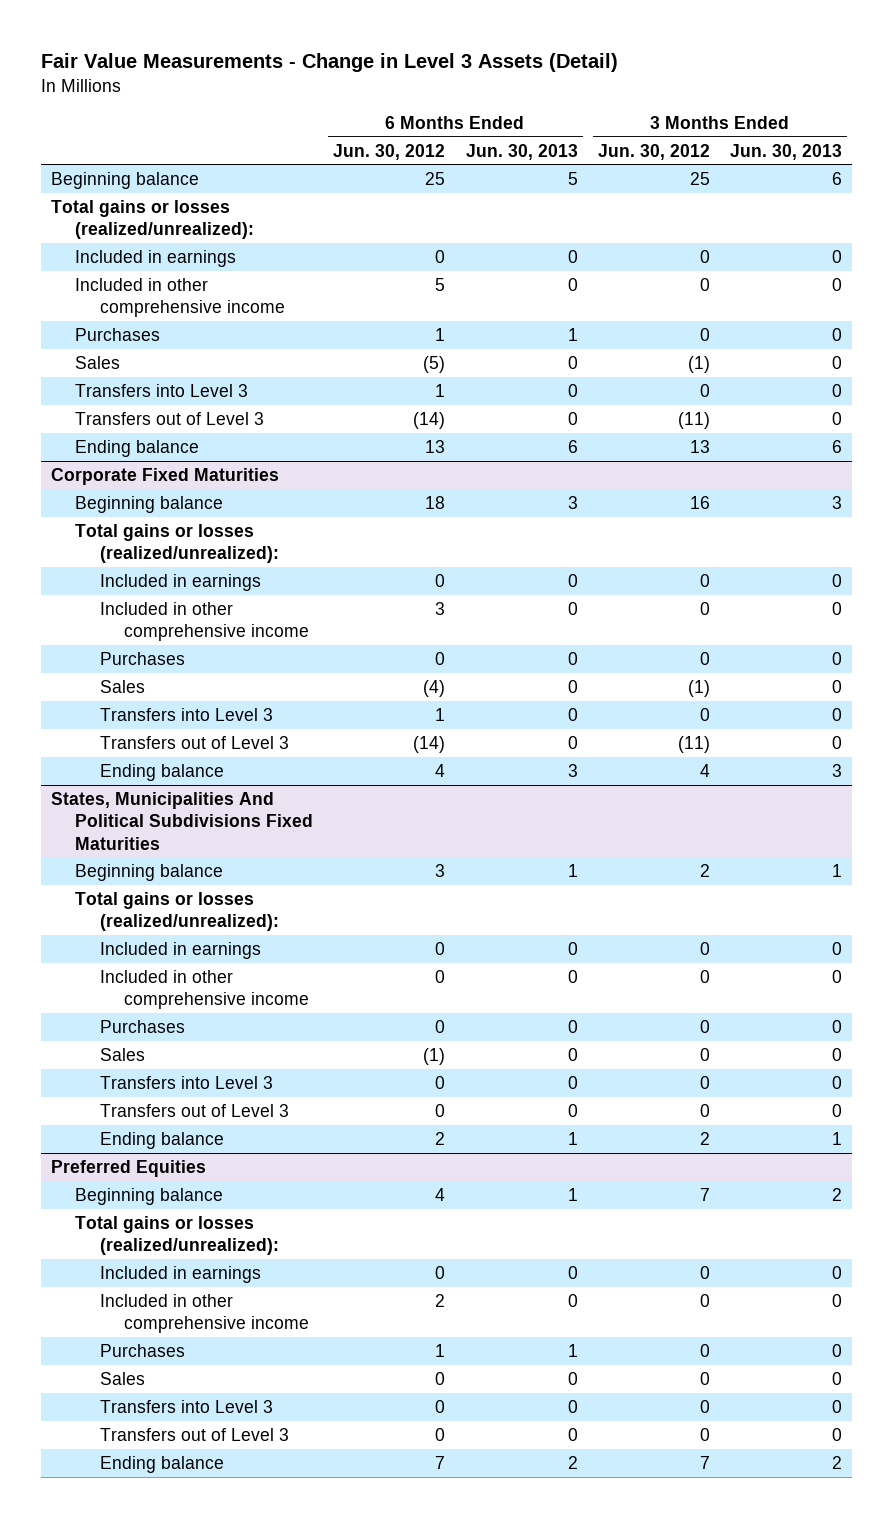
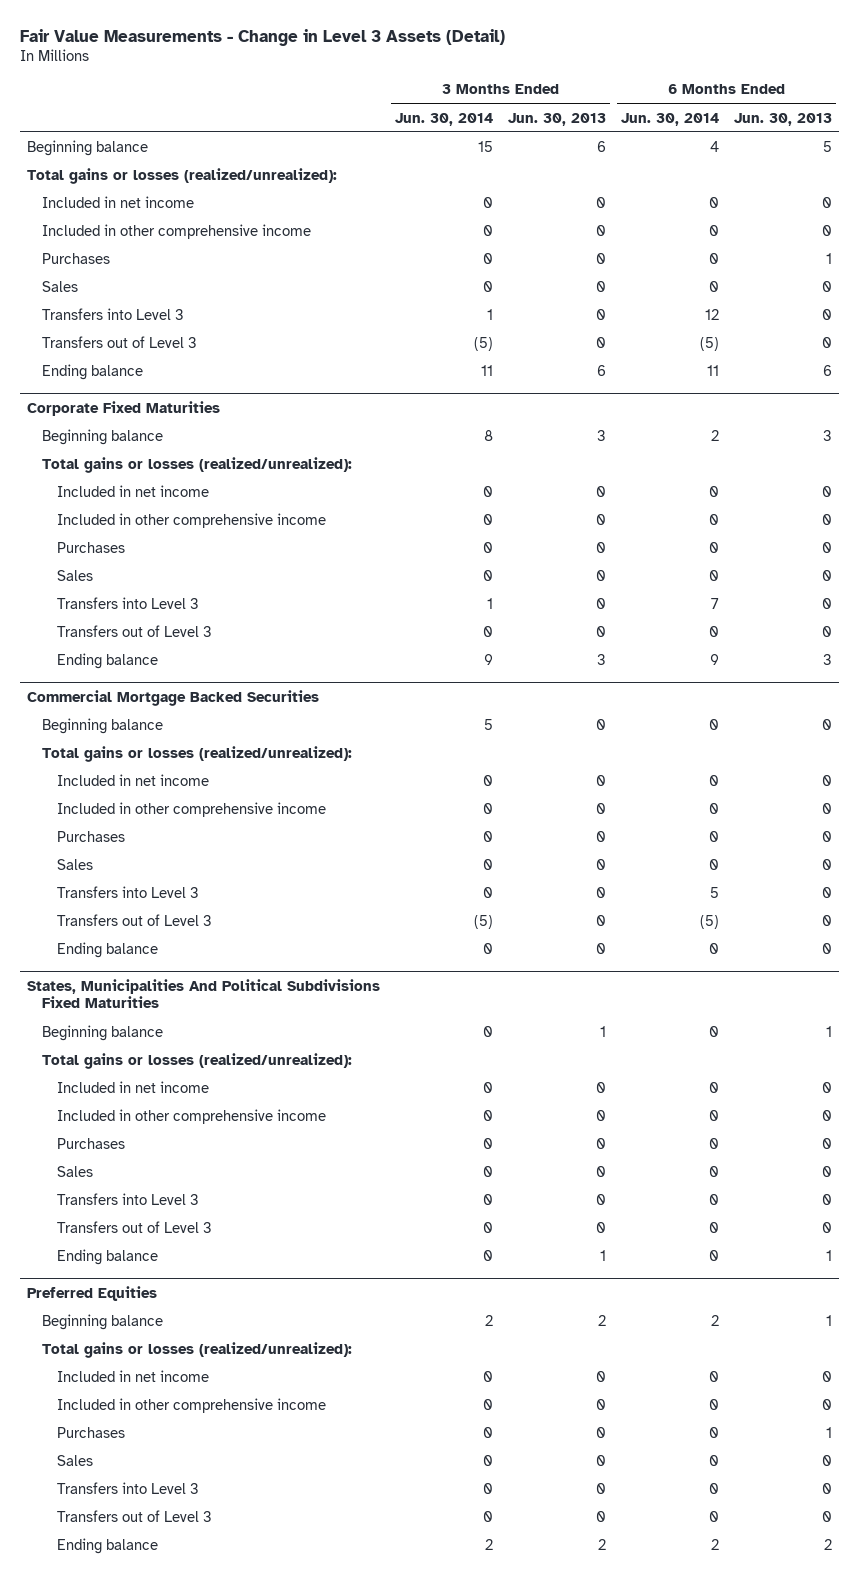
[333,143,446,160] Jun. 30, 2012 -> none
[597,143,710,160] Jun. 30, 2012 -> none
none -> [395,112,494,126] Jun. 30, 2014
none -> [621,112,720,126] Jun. 30, 2014
[75,249,237,267] Included in earnings -> [41,196,194,209] Included in net income
[99,573,261,591] Included in earnings -> [56,485,209,498] Included in net income
none -> [27,689,320,706] Commercial Mortgage Backed Securities
none -> [41,718,163,735] Beginning balance
none -> [41,746,352,763] Total gains or losses (realized/unrealized):
none -> [56,774,209,787] Included in net income
none -> [56,802,326,818] Included in other comprehensive income
none -> [56,831,125,843] Purchases
none -> [56,859,93,871] Sales
none -> [56,886,199,899] Transfers into Level 3
none -> [56,914,212,927] Transfers out of Level 3
none -> [56,942,158,959] Ending balance
[99,941,261,959] Included in earnings -> [56,1081,209,1094] Included in net income
[99,1265,261,1283] Included in earnings -> [56,1370,209,1383] Included in net income

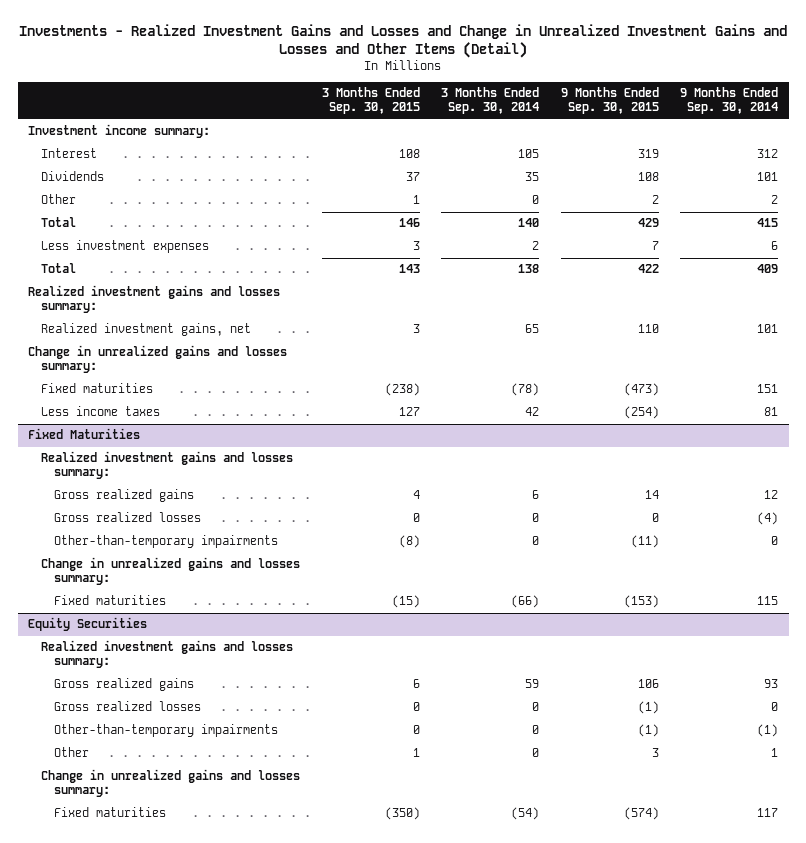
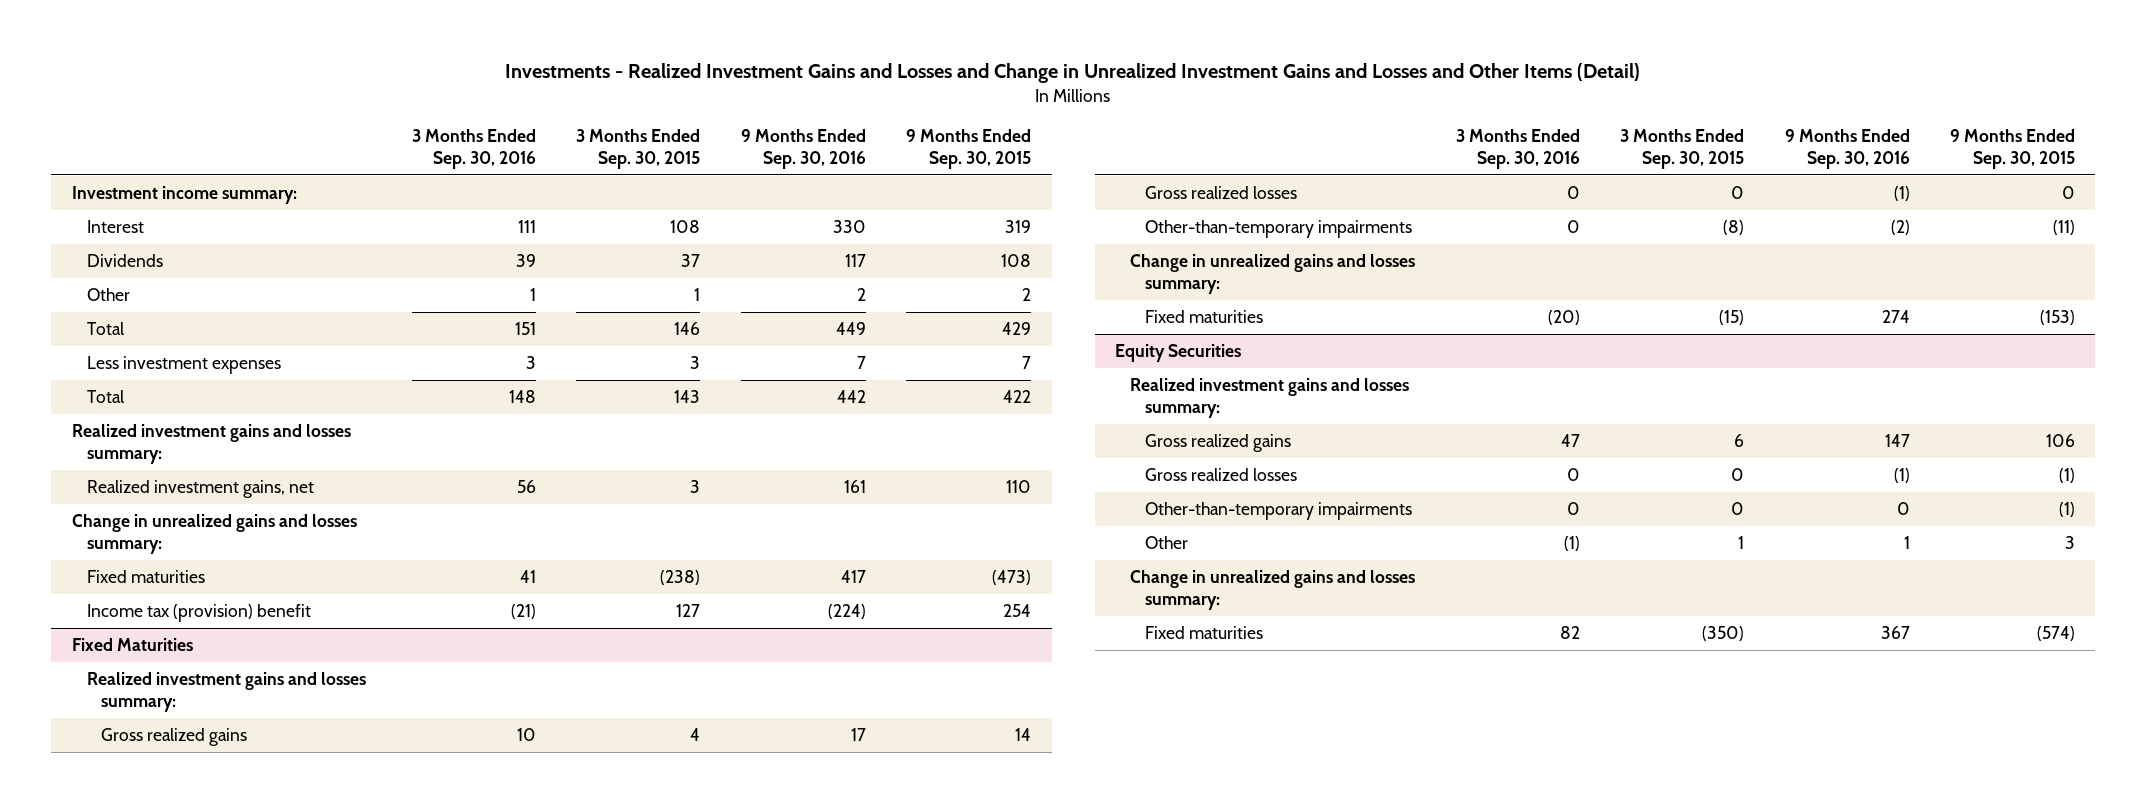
[441,87,540,115] 3 Months Ended Sep. 30, 2014 -> none
[680,87,779,115] 9 Months Ended Sep. 30, 2014 -> none
none -> [412,128,537,169] 3 Months Ended Sep. 30, 2016
none -> [740,128,866,169] 9 Months Ended Sep. 30, 2016
[41,406,161,417] Less income taxes -> [86,603,311,622] Income tax (provision) benefit
[623,406,659,420] (254) -> [1003,603,1032,617] 254

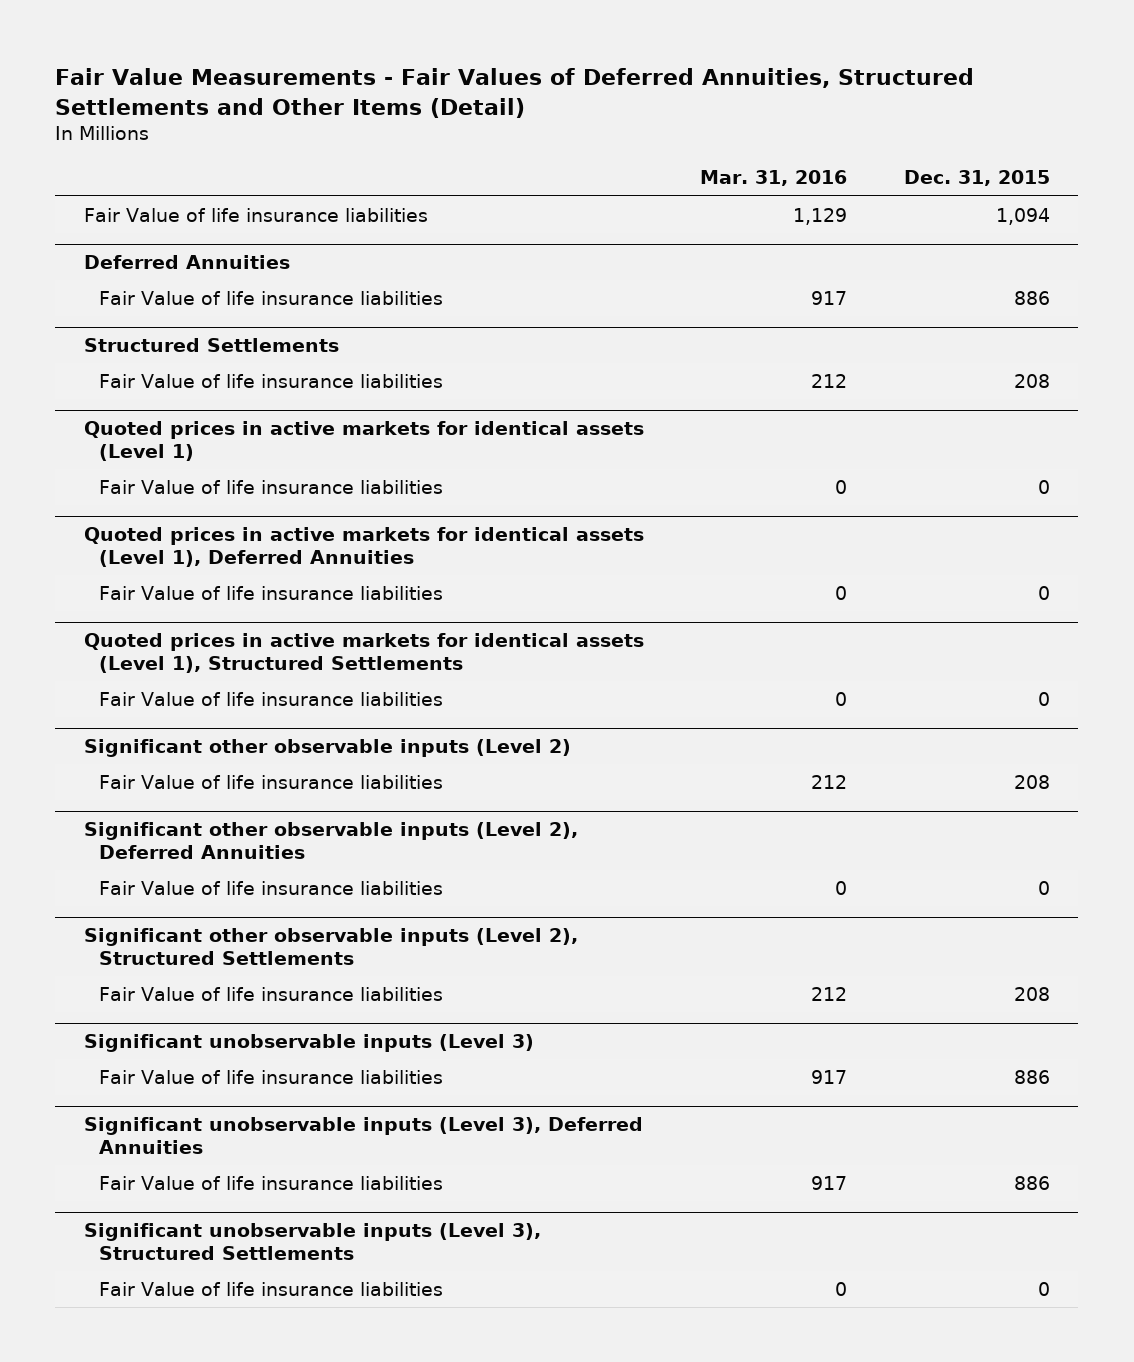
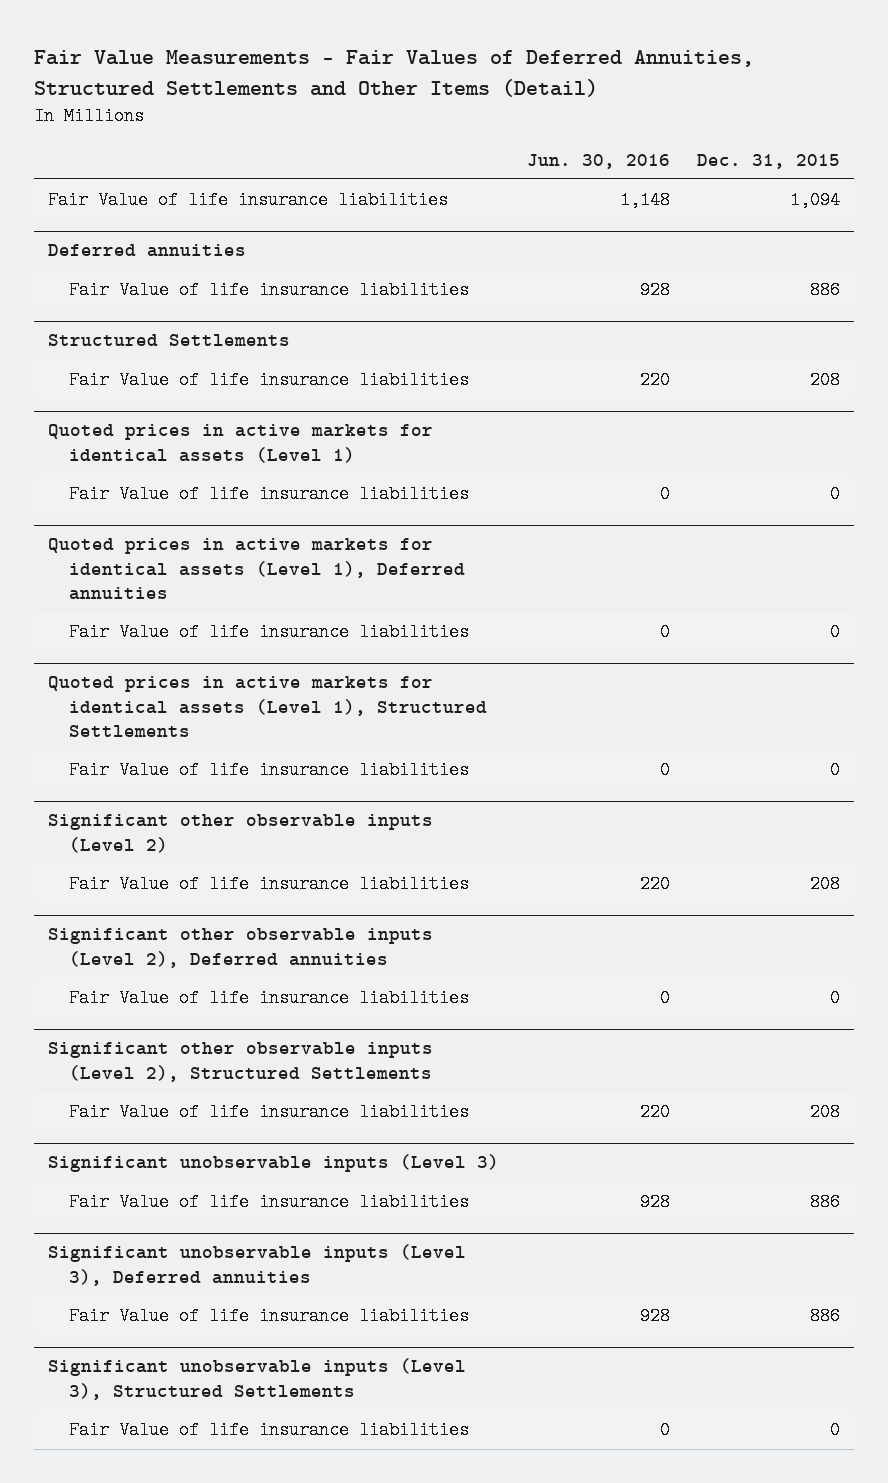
[700,170,848,187] Mar. 31, 2016 -> none
none -> [526,153,670,169] Jun. 30, 2016
[83,255,290,270] Deferred Annuities -> [47,244,246,258] Deferred annuities
[83,527,644,567] Quoted prices in active markets for identical assets (Level 1), Deferred Annuities -> [47,538,465,600] Quoted prices in active markets for identical assets (Level 1), Deferred annuities
[83,822,578,859] Significant other observable inputs (Level 2), Deferred Annuities -> [47,928,433,968] Significant other observable inputs (Level 2), Deferred annuities
[83,1117,643,1154] Significant unobservable inputs (Level 3), Deferred Annuities -> [47,1244,466,1286] Significant unobservable inputs (Level 3), Deferred annuities

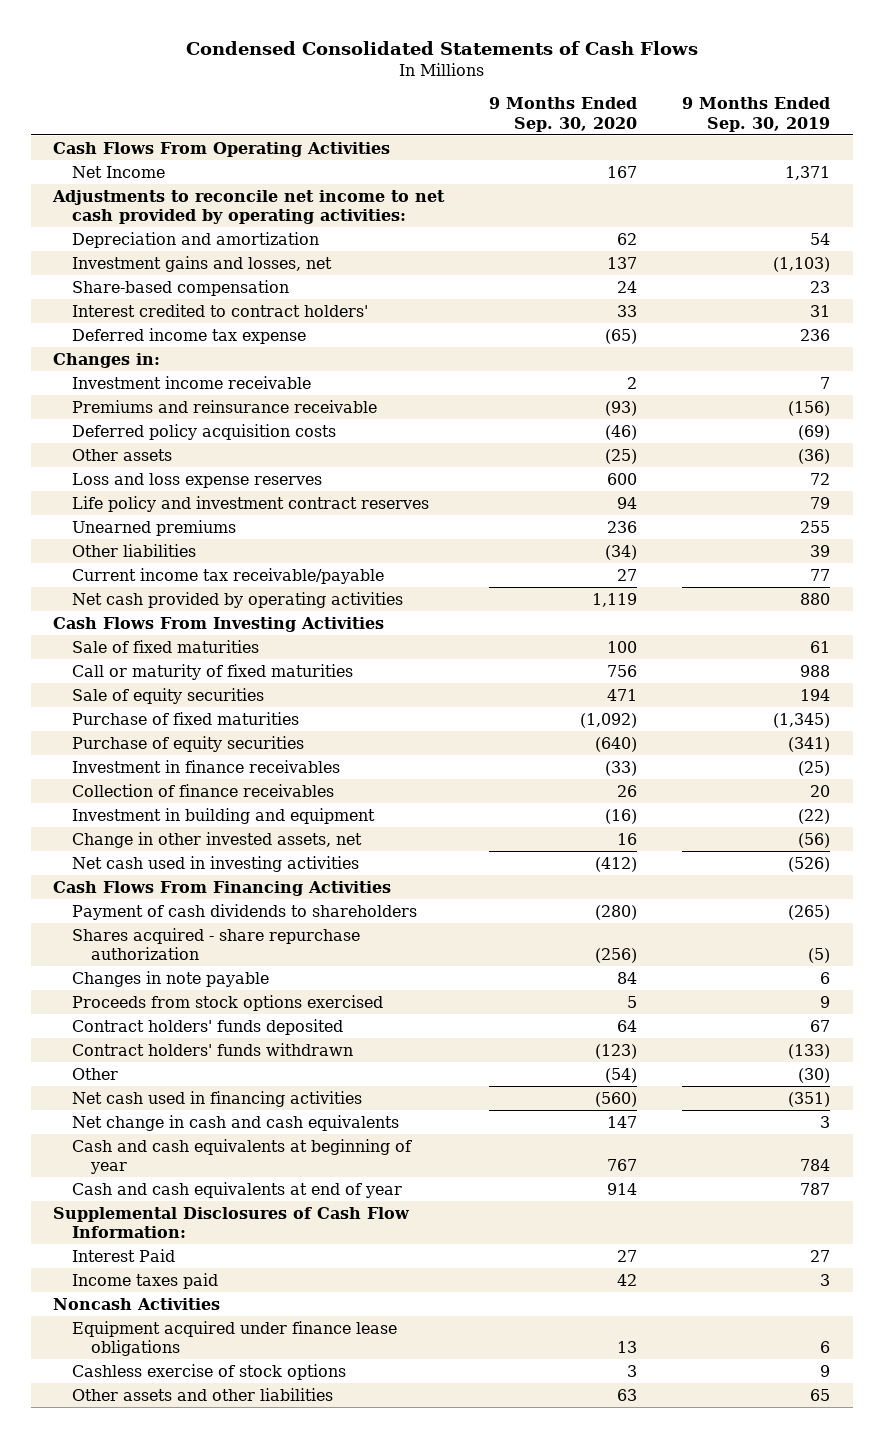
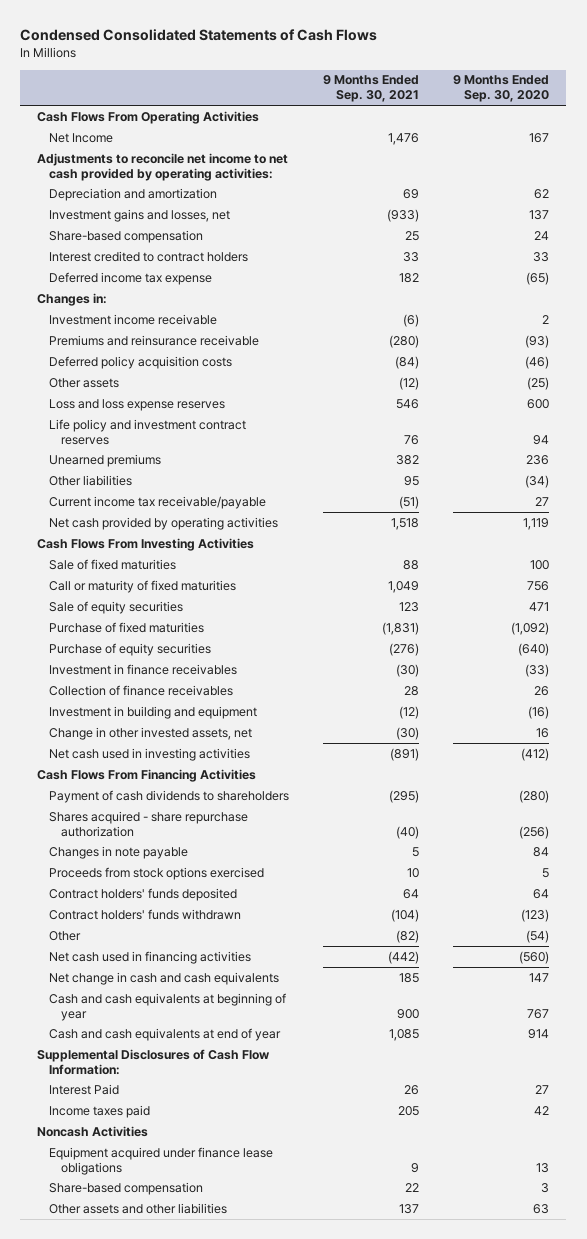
[682,97,831,132] 9 Months Ended Sep. 30, 2019 -> none
none -> [323,75,420,103] 9 Months Ended Sep. 30, 2021
[72,303,369,317] Interest credited to contract holders' -> [49,250,249,262] Interest credited to contract holders
[72,1363,347,1380] Cashless exercise of stock options -> [49,1181,204,1195] Share-based compensation

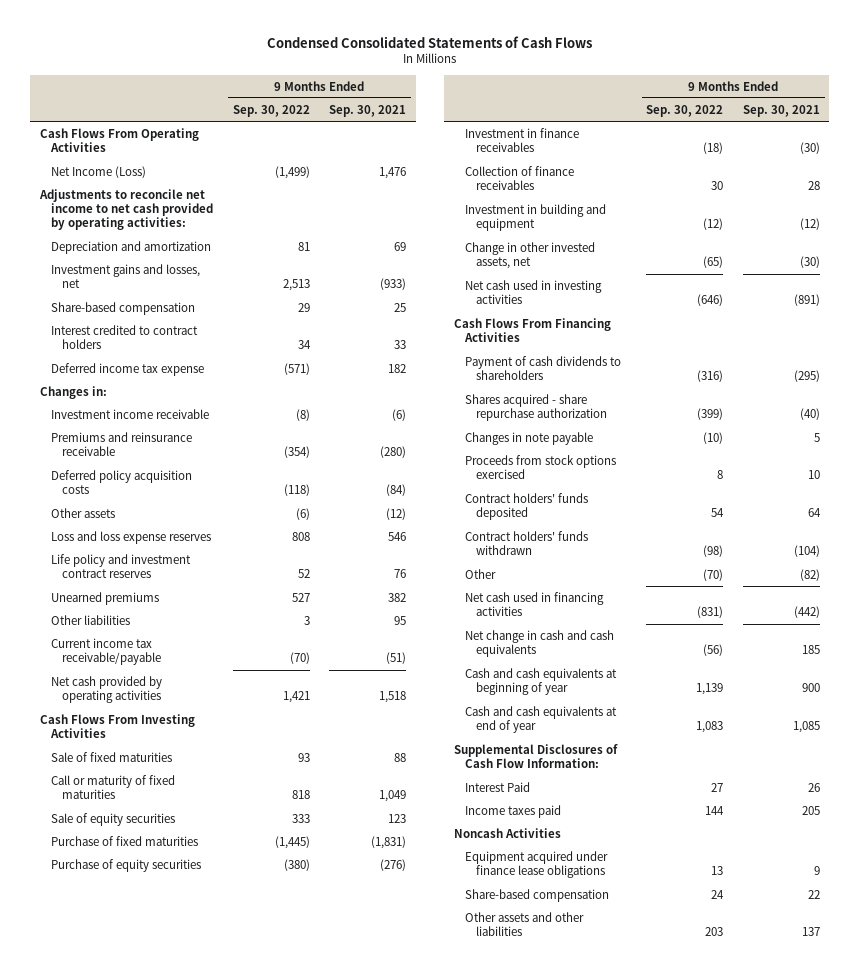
[453,75,550,103] 9 Months Ended Sep. 30, 2020 -> none
none -> [232,104,310,117] Sep. 30, 2022
[49,132,114,143] Net Income -> [51,165,147,178] Net Income (Loss)

